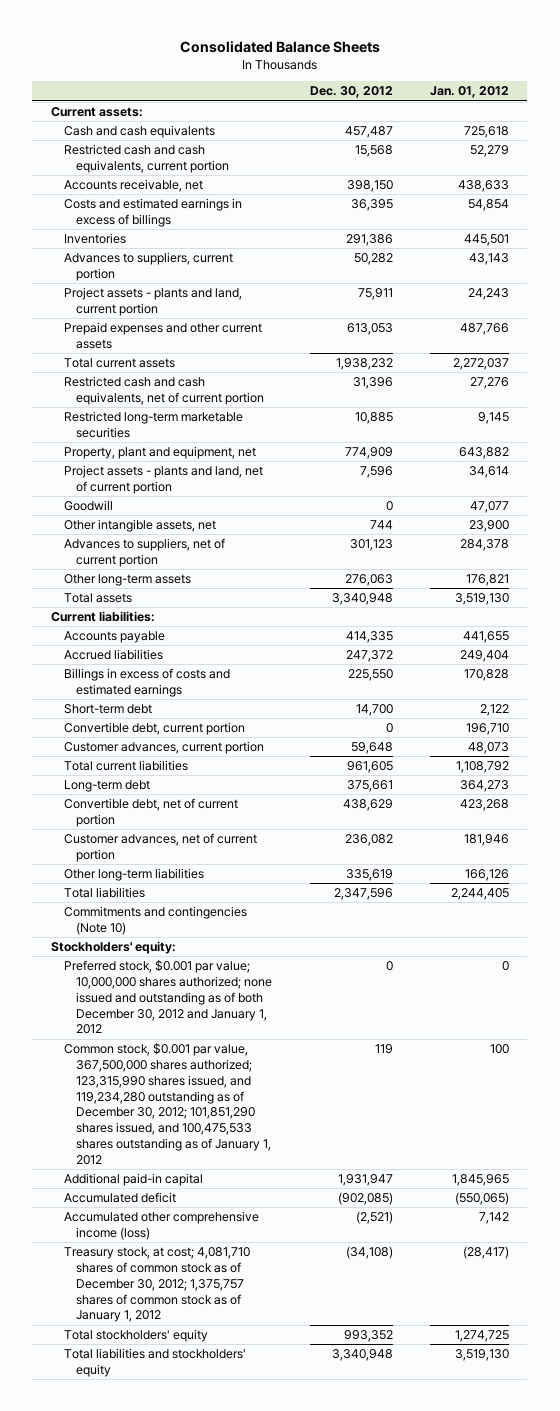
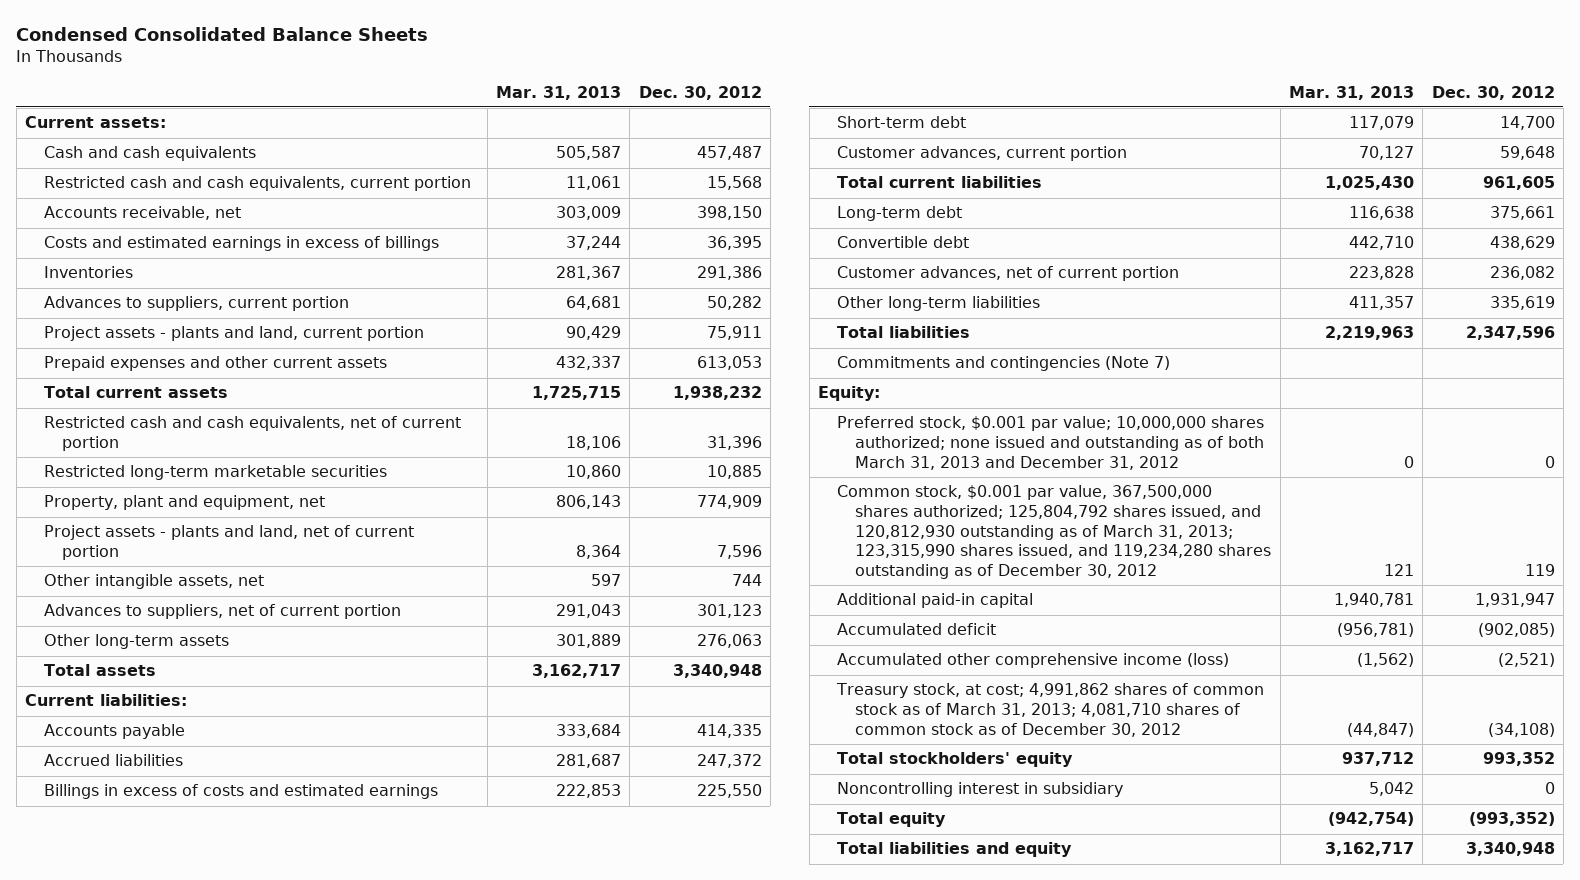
[179,40,380,53] Consolidated Balance Sheets -> [16,26,429,41] Condensed Consolidated Balance Sheets
[429,86,509,99] Jan. 01, 2012 -> none
none -> [495,85,621,100] Mar. 31, 2013
[63,500,113,512] Goodwill -> none
[63,722,245,736] Convertible debt, current portion -> none
[63,798,238,827] Convertible debt, net of current portion -> [836,236,969,249] Convertible debt
[63,906,247,935] Commitments and contingencies (Note 10) -> [836,356,1170,372] Commitments and contingencies (Note 7)
[50,941,176,955] Stockholders' equity: -> [818,386,881,402] Equity:
[63,960,273,1035] Preferred stock, $0.001 par value; 10,000,000 shares authorized; none issued and outstanding as of both December 30, 2012 and January 1, 2012 -> [836,416,1265,470] Preferred stock, $0.001 par value; 10,000,000 shares authorized; none issued and outstanding as of both March 31, 2013 and December 31, 2012
[63,1043,272,1166] Common stock, $0.001 par value, 367,500,000 shares authorized; 123,315,990 shares issued, and 119,234,280 outstanding as of December 30, 2012; 101,851,290 shares issued, and 100,475,533 shares outstanding as of January 1, 2012 -> [836,485,1272,580] Common stock, $0.001 par value, 367,500,000 shares authorized; 125,804,792 shares issued, and 120,812,930 outstanding as of March 31, 2013; 123,315,990 shares issued, and 119,234,280 shares outstanding as of December 30, 2012
[63,1247,250,1323] Treasury stock, at cost; 4,081,710 shares of common stock as of December 30, 2012; 1,375,757 shares of common stock as of January 1, 2012 -> [835,683,1264,737] Treasury stock, at cost; 4,991,862 shares of common stock as of March 31, 2013; 4,081,710 shares of common stock as of December 30, 2012
none -> [836,782,1123,798] Noncontrolling interest in subsidiary
none -> [836,812,946,828] Total equity
[63,1348,246,1377] Total liabilities and stockholders' equity -> [836,842,1072,858] Total liabilities and equity

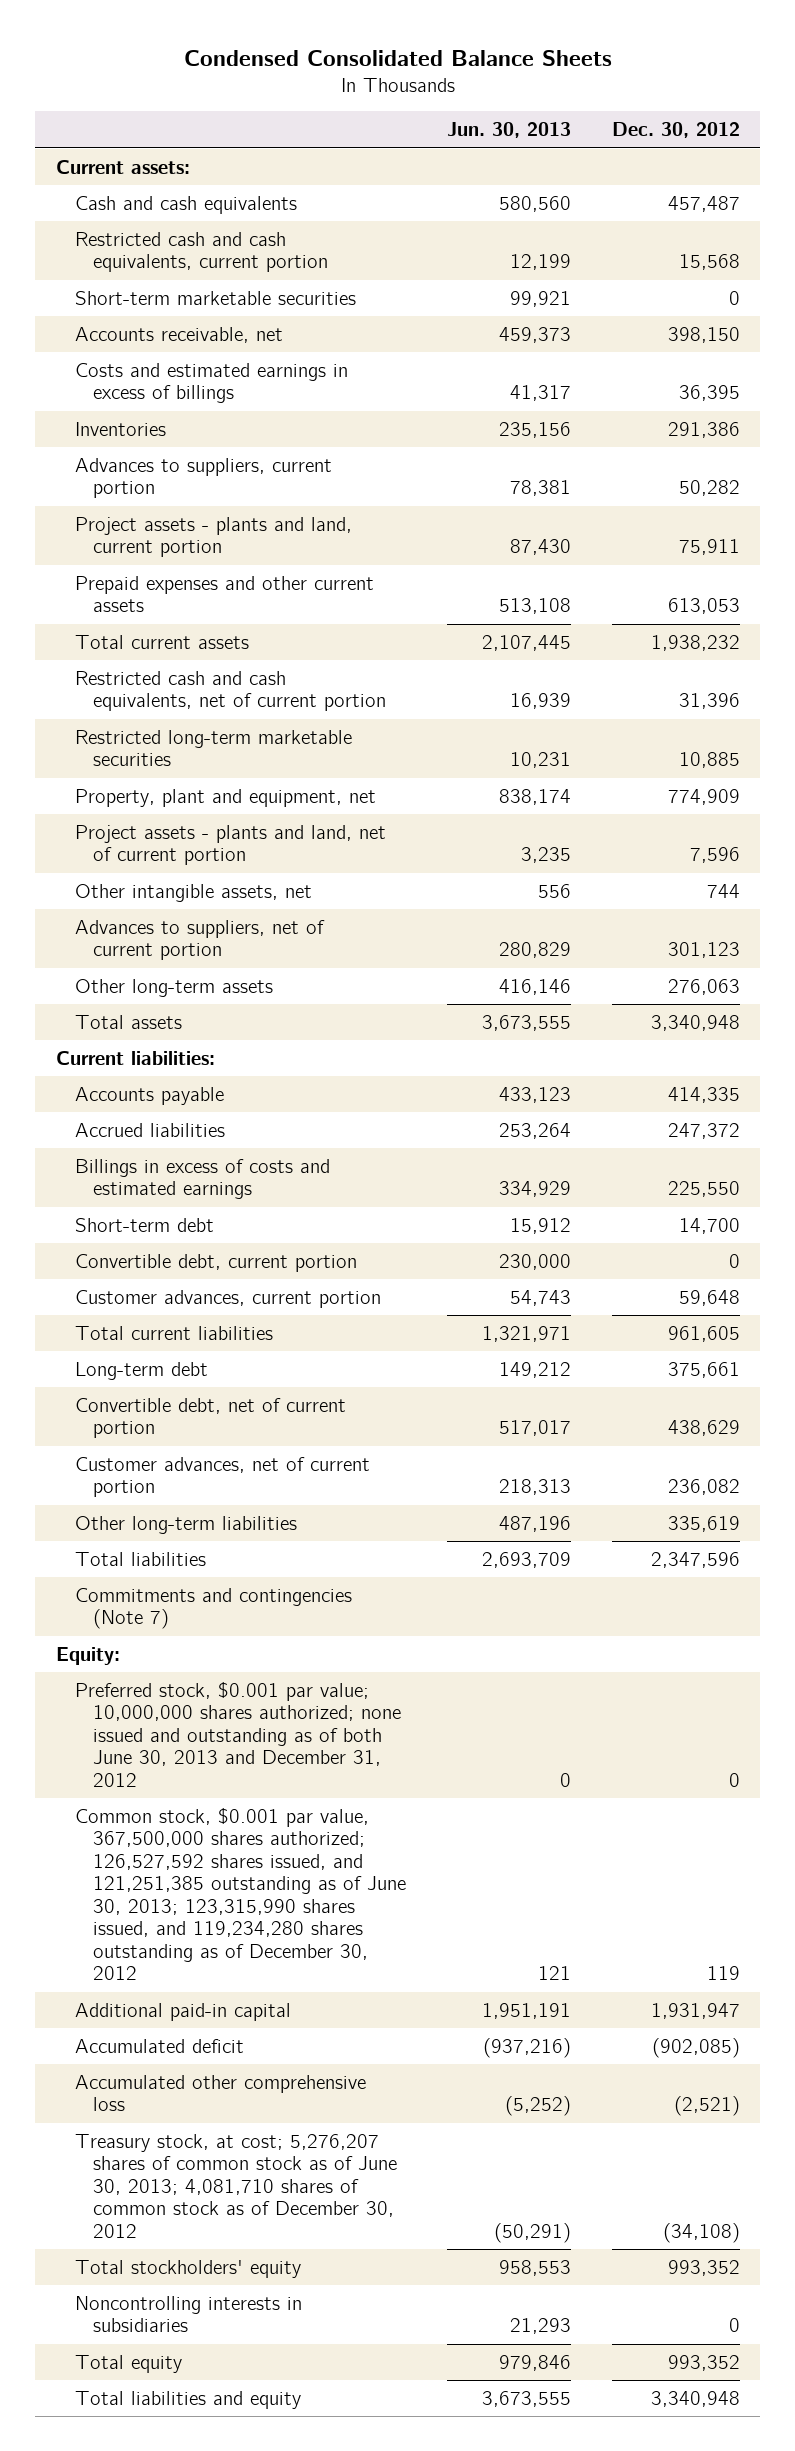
[495,85,621,100] Mar. 31, 2013 -> none
none -> [447,122,572,139] Jun. 30, 2013
none -> [74,290,356,305] Short-term marketable securities
none -> [74,1253,357,1272] Convertible debt, current portion
[836,236,969,249] Convertible debt -> [74,1397,346,1439] Convertible debt, net of current portion
[836,416,1265,470] Preferred stock, $0.001 par value; 10,000,000 shares authorized; none issued and outstanding as of both March 31, 2013 and December 31, 2012 -> [74,1681,402,1787] Preferred stock, $0.001 par value; 10,000,000 shares authorized; none issued and outstanding as of both June 30, 2013 and December 31, 2012
[836,485,1272,580] Common stock, $0.001 par value, 367,500,000 shares authorized; 125,804,792 shares issued, and 120,812,930 outstanding as of March 31, 2013; 123,315,990 shares issued, and 119,234,280 shares outstanding as of December 30, 2012 -> [74,1807,407,1981] Common stock, $0.001 par value, 367,500,000 shares authorized; 126,527,592 shares issued, and 121,251,385 outstanding as of June 30, 2013; 123,315,990 shares issued, and 119,234,280 shares outstanding as of December 30, 2012
[836,653,1229,669] Accumulated other comprehensive income (loss) -> [74,2074,366,2112] Accumulated other comprehensive loss
[835,683,1264,737] Treasury stock, at cost; 4,991,862 shares of common stock as of March 31, 2013; 4,081,710 shares of common stock as of December 30, 2012 -> [74,2133,398,2238] Treasury stock, at cost; 5,276,207 shares of common stock as of June 30, 2013; 4,081,710 shares of common stock as of December 30, 2012
[836,782,1123,798] Noncontrolling interest in subsidiary -> [74,2295,302,2333] Noncontrolling interests in subsidiaries
[1468,812,1555,827] (993,352) -> [667,2354,740,2371] 993,352

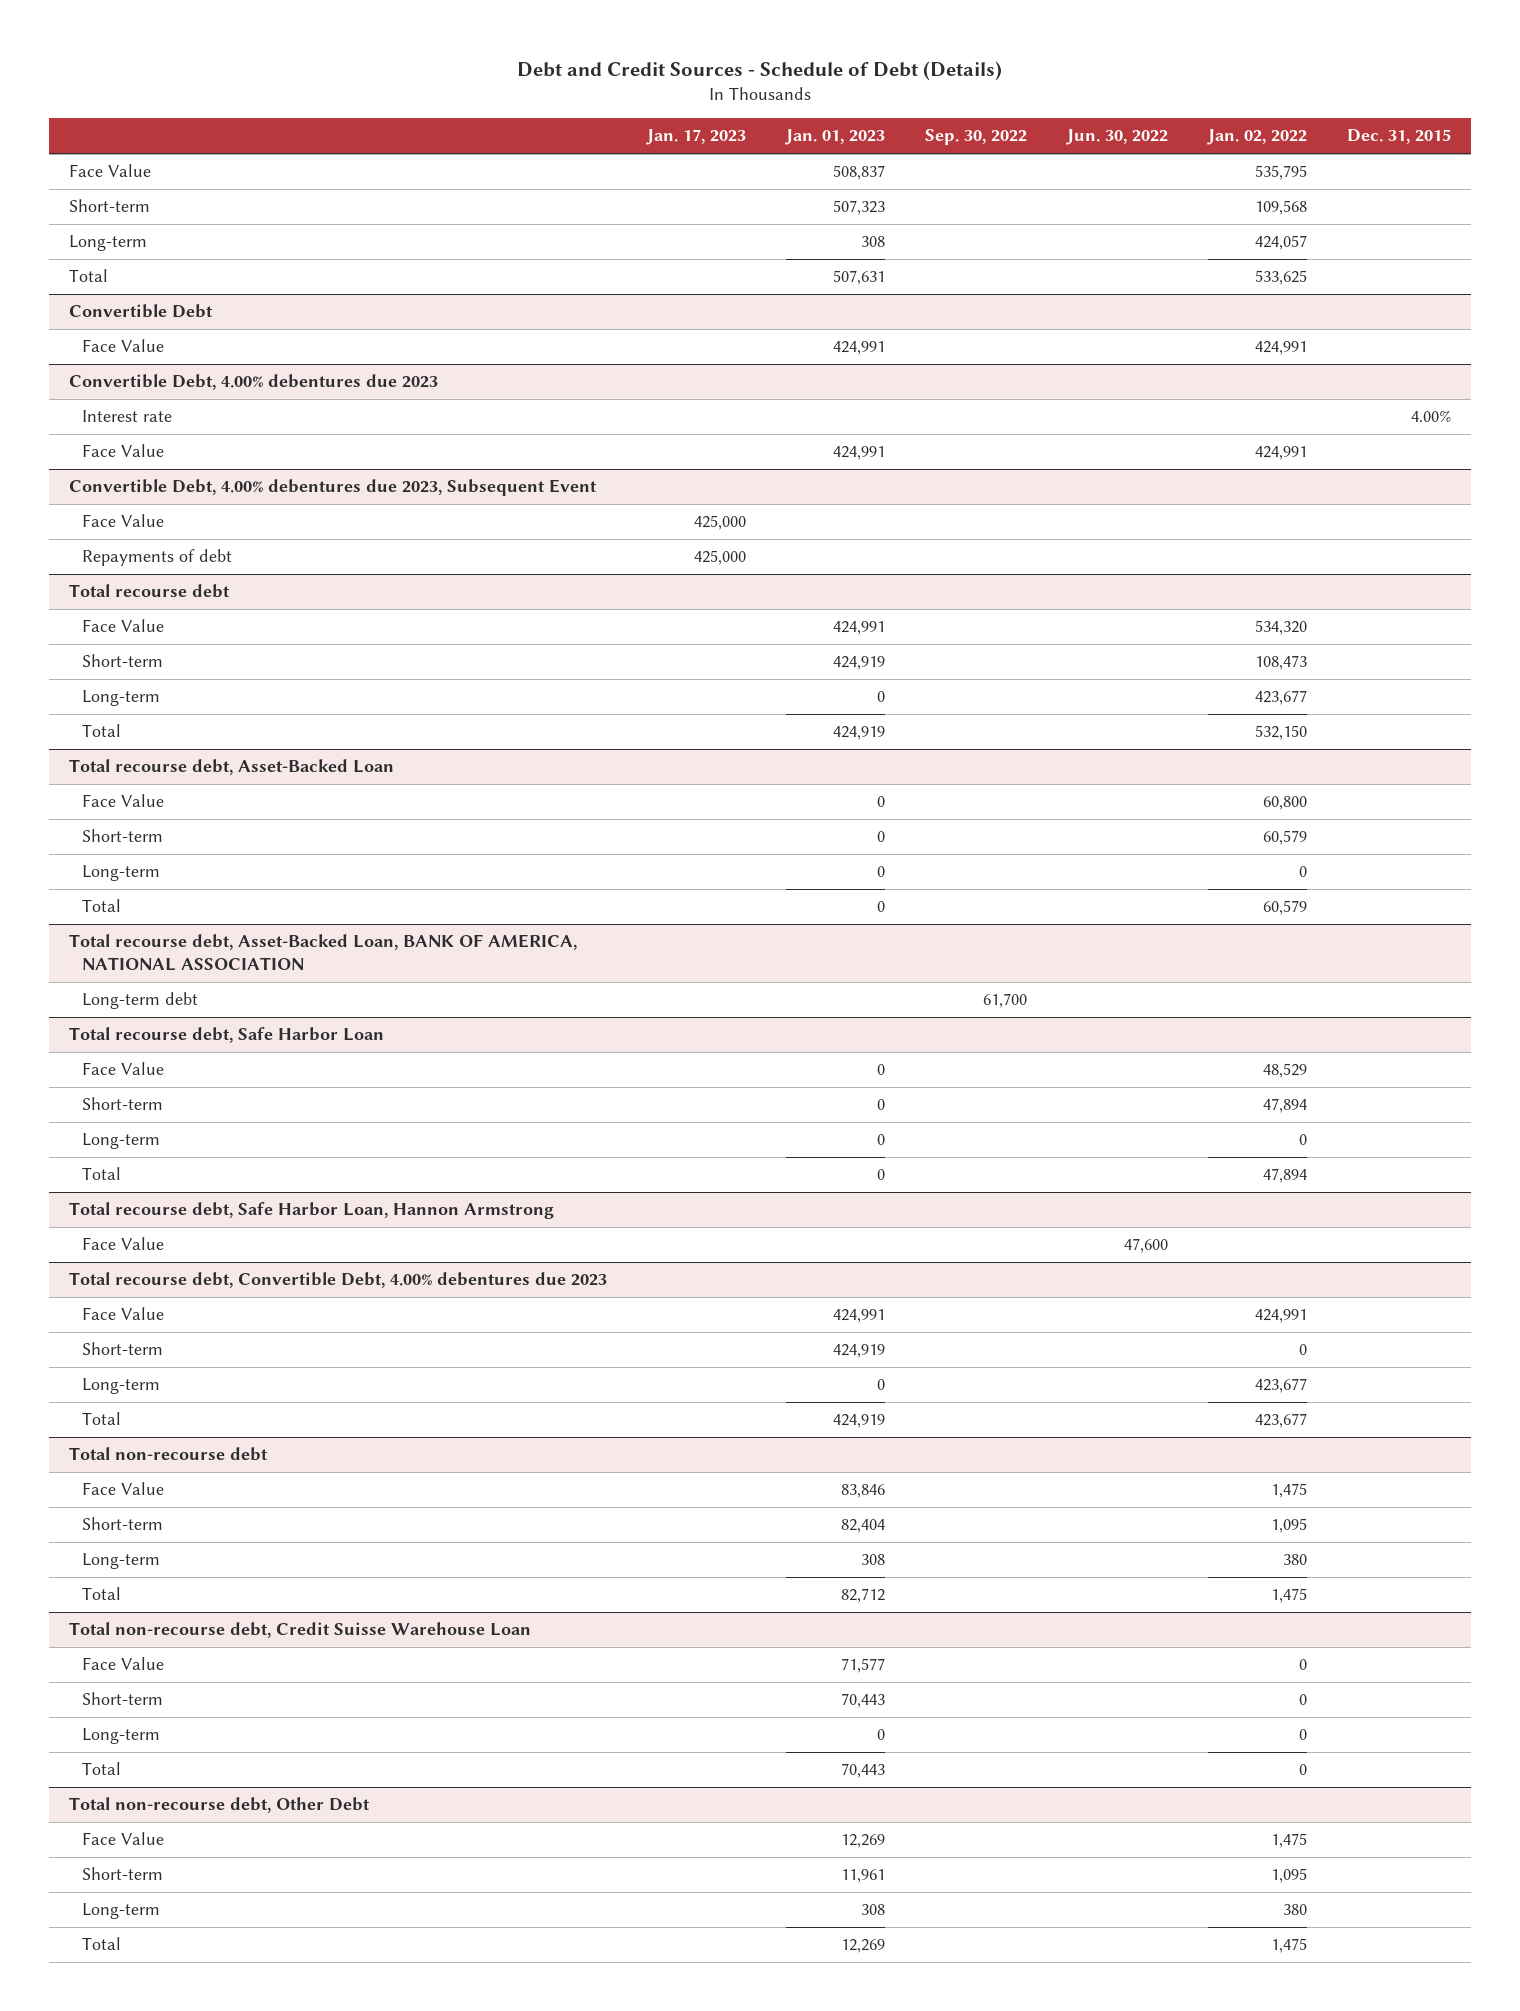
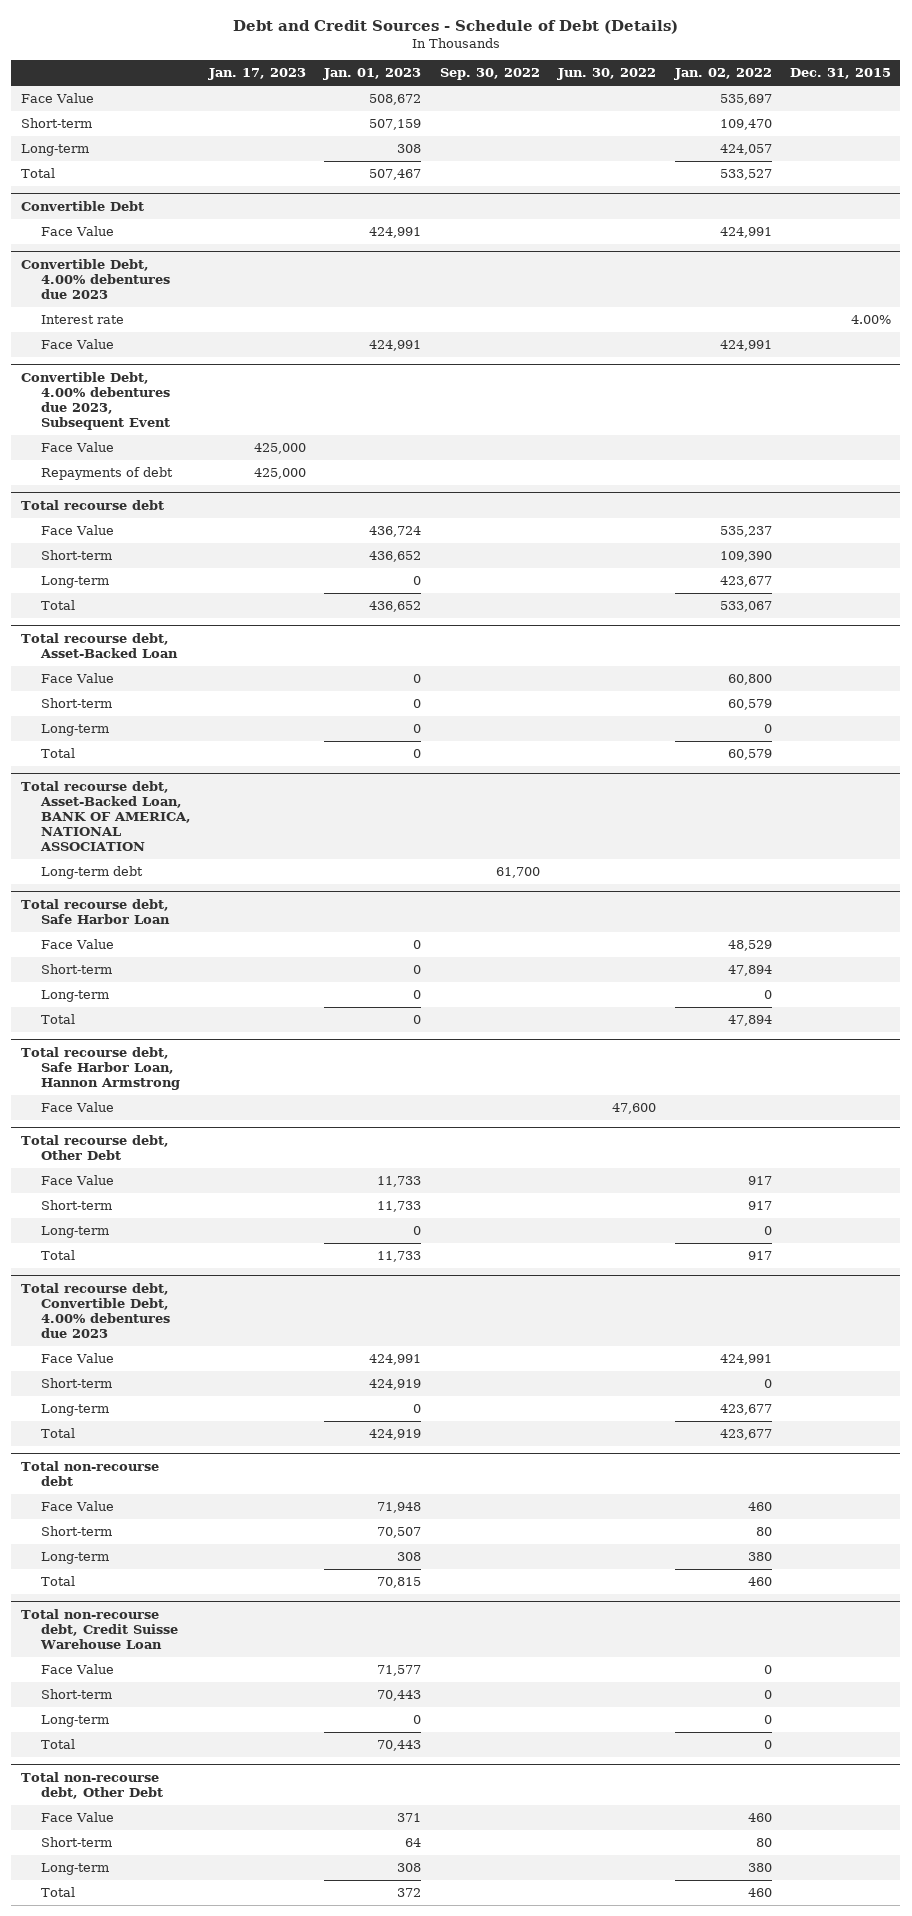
[832,165,885,181] 508,837 -> [369,94,422,106] 508,672
[1255,165,1308,181] 535,795 -> [719,94,772,106] 535,697
[832,200,885,216] 507,323 -> [369,119,422,131] 507,159
[1255,200,1308,216] 109,568 -> [719,119,772,131] 109,470
[832,270,885,286] 507,631 -> [369,169,422,181] 507,467
[1255,270,1308,286] 533,625 -> [719,169,772,181] 533,527
[832,621,885,636] 424,991 -> [369,526,422,538] 436,724
[1255,620,1308,636] 534,320 -> [719,526,772,538] 535,237
[832,656,885,671] 424,919 -> [369,551,422,563] 436,652
[1255,655,1308,671] 108,473 -> [719,551,772,563] 109,390
[832,726,885,741] 424,919 -> [369,601,422,613] 436,652
[1255,725,1308,741] 532,150 -> [719,601,772,613] 533,067
none -> [20,1134,169,1160] Total recourse debt, Other Debt
none -> [40,1175,114,1186] Face Value
none -> [40,1200,112,1211] Short-term
none -> [40,1226,109,1239] Long-term
none -> [40,1250,75,1261] Total
[840,1484,885,1499] 83,846 -> [377,1502,422,1514] 71,948
[1271,1483,1308,1499] 1,475 -> [747,1502,772,1512] 460
[840,1519,885,1534] 82,404 -> [377,1527,422,1539] 70,507
[1271,1518,1308,1534] 1,095 -> [755,1527,772,1537] 80
[840,1588,885,1604] 82,712 -> [377,1577,422,1589] 70,815
[1271,1588,1308,1604] 1,475 -> [747,1577,772,1587] 460
[840,1834,885,1849] 12,269 -> [397,1813,422,1823] 371
[1271,1833,1308,1849] 1,475 -> [747,1813,772,1823] 460
[840,1869,885,1884] 11,961 -> [405,1838,422,1848] 64
[1271,1868,1308,1884] 1,095 -> [755,1838,772,1848] 80
[840,1939,885,1954] 12,269 -> [397,1888,422,1898] 372
[1271,1938,1308,1954] 1,475 -> [747,1888,772,1898] 460

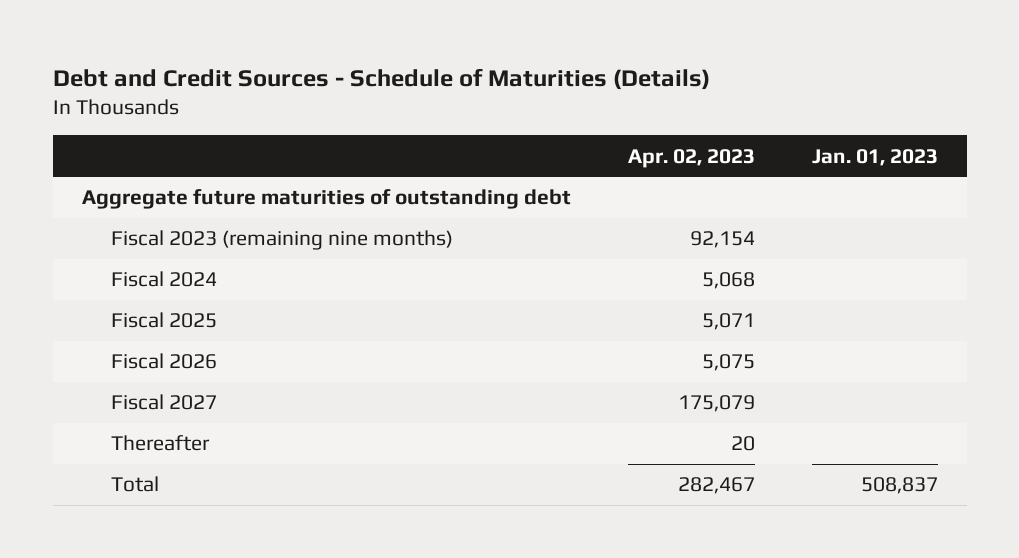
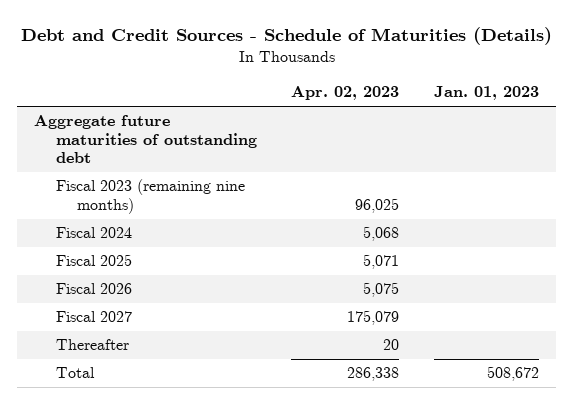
[689,231,755,249] 92,154 -> [355,197,400,213] 96,025
[677,477,755,495] 282,467 -> [347,367,400,382] 286,338
[860,477,938,495] 508,837 -> [486,366,539,382] 508,672

